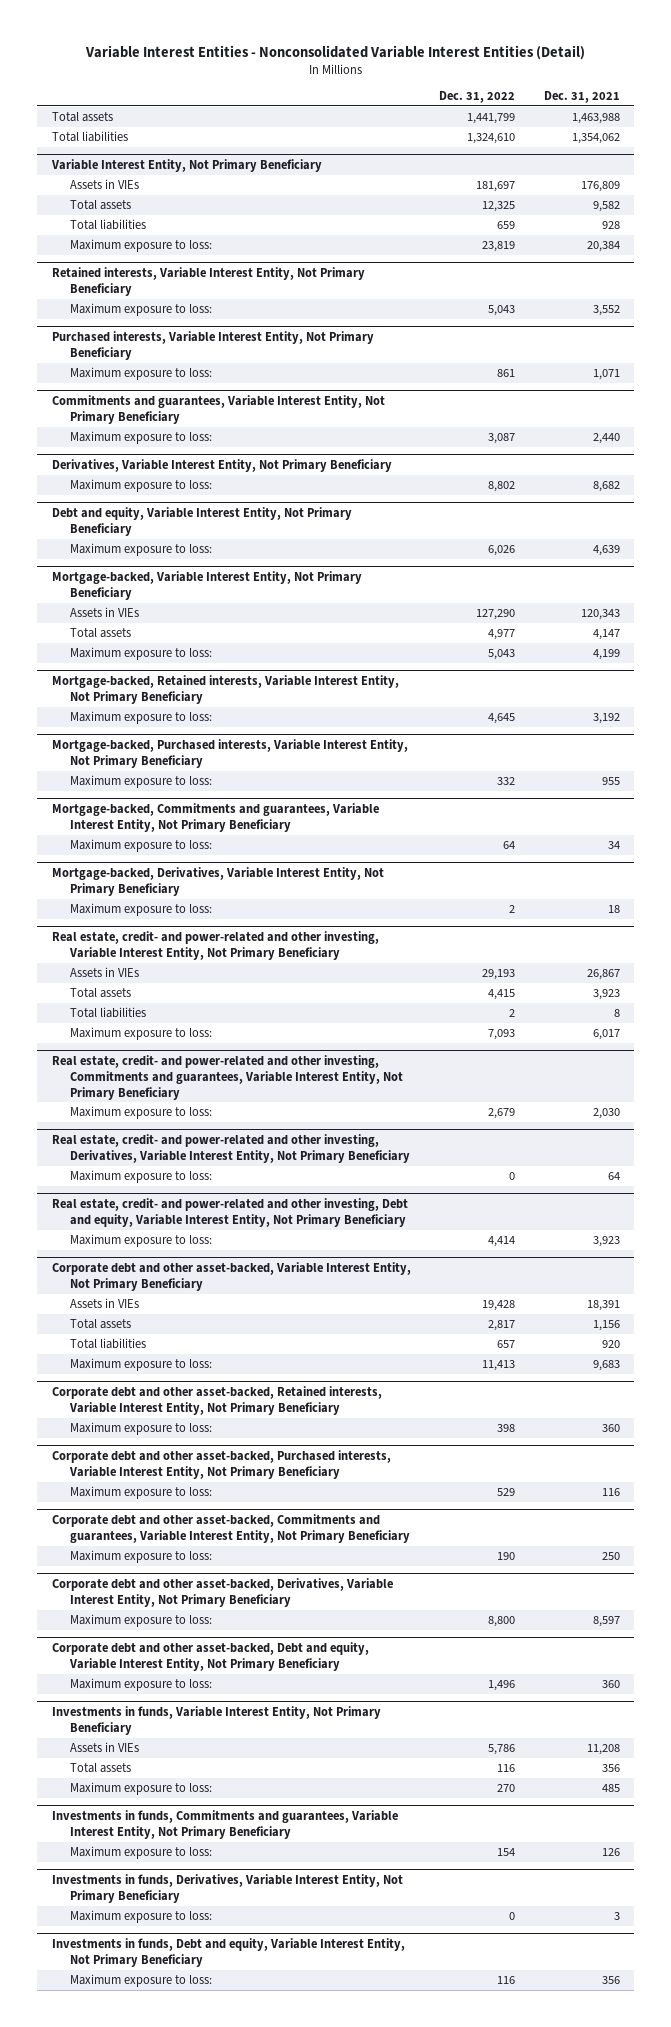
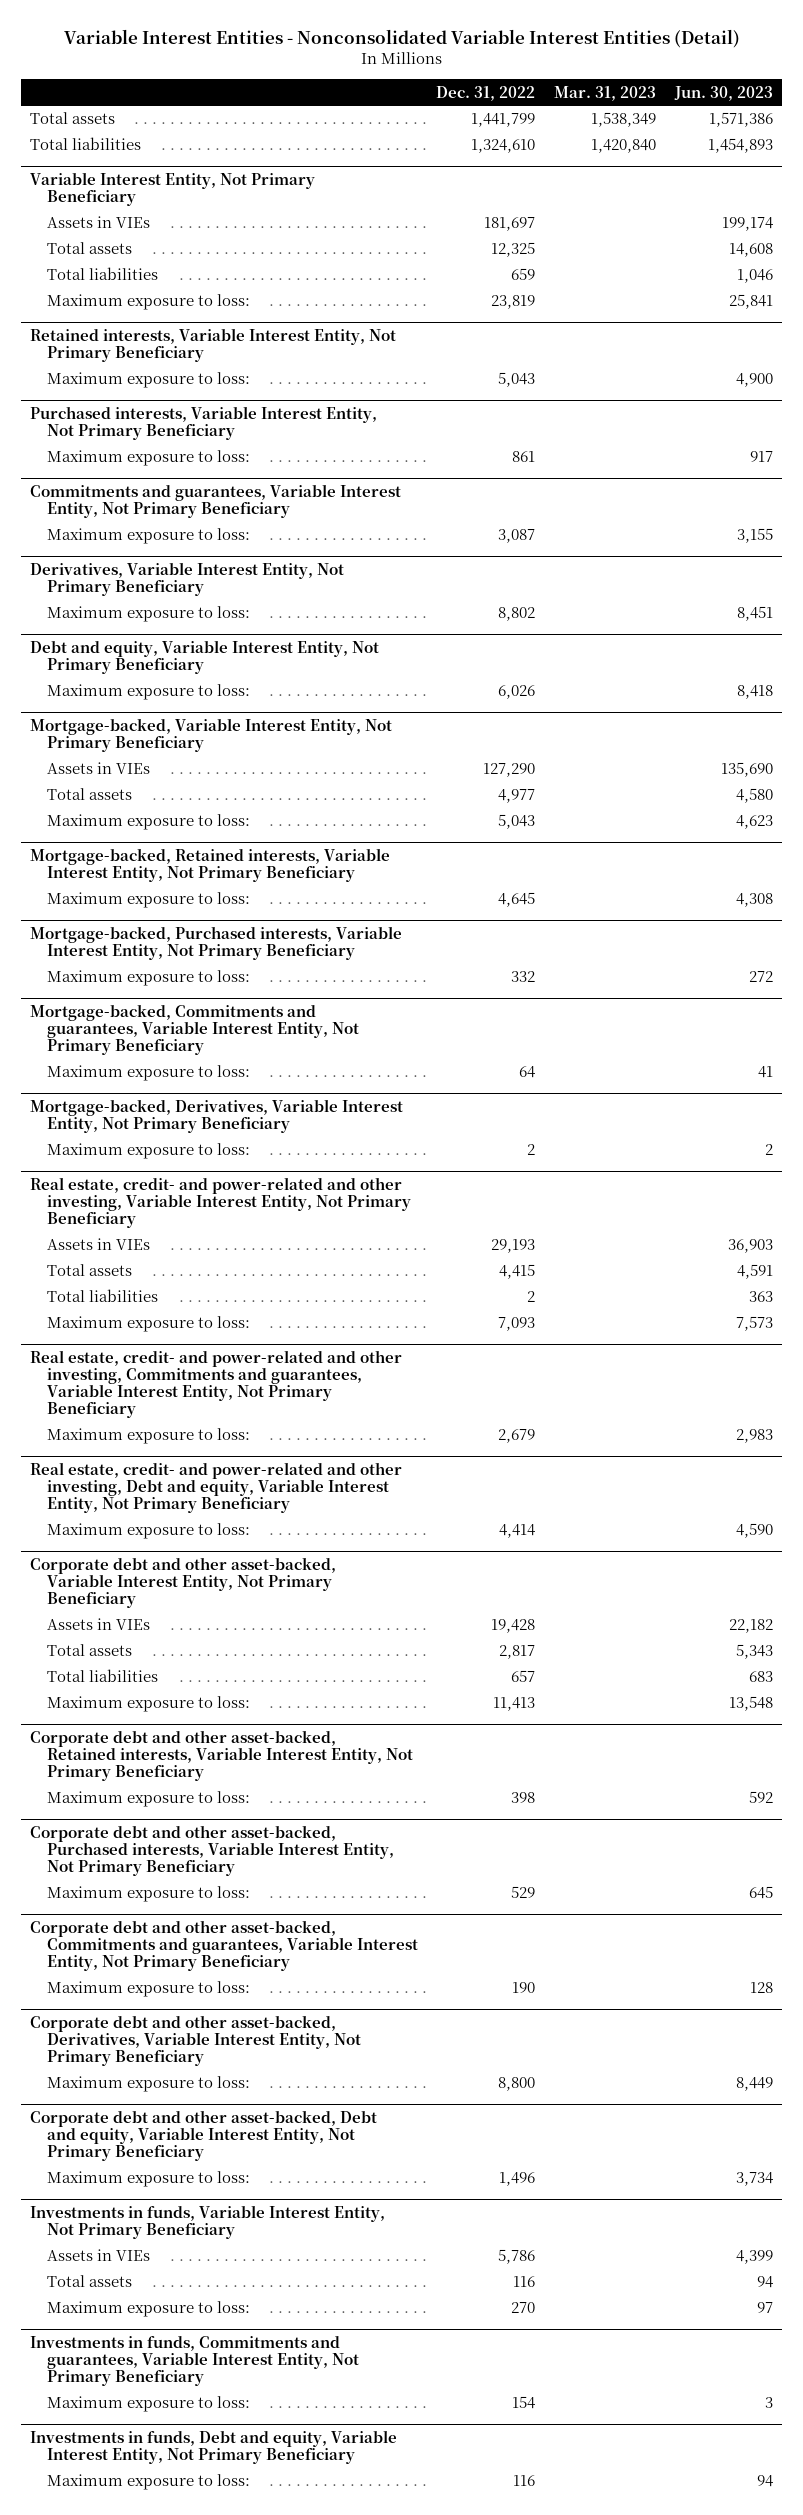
[543,91,620,104] Dec. 31, 2021 -> none
none -> [554,85,657,101] Mar. 31, 2023
none -> [673,85,773,101] Jun. 30, 2023
[51,1133,410,1163] Real estate, credit- and power-related and other investing, Derivatives, Variable Interest Entity, Not Primary Beneficiary -> none
[69,1170,212,1184] Maximum exposure to loss: -> none
[51,1873,403,1903] Investments in funds, Derivatives, Variable Interest Entity, Not Primary Beneficiary -> none
[69,1910,212,1924] Maximum exposure to loss: -> none

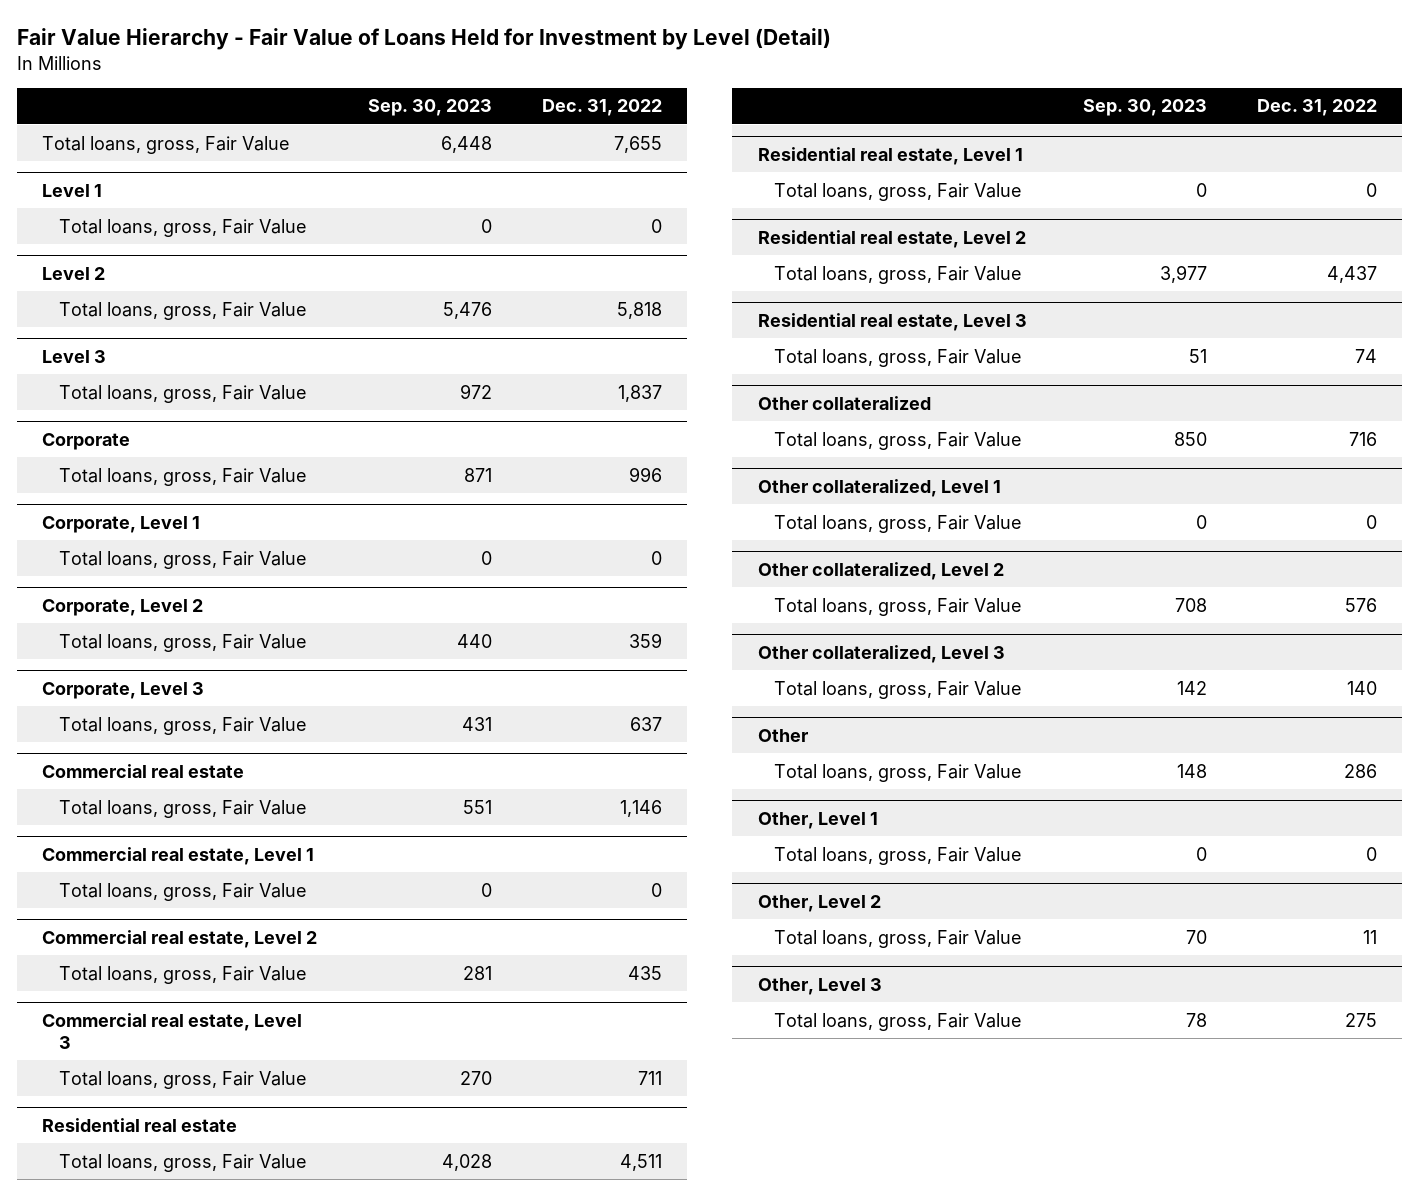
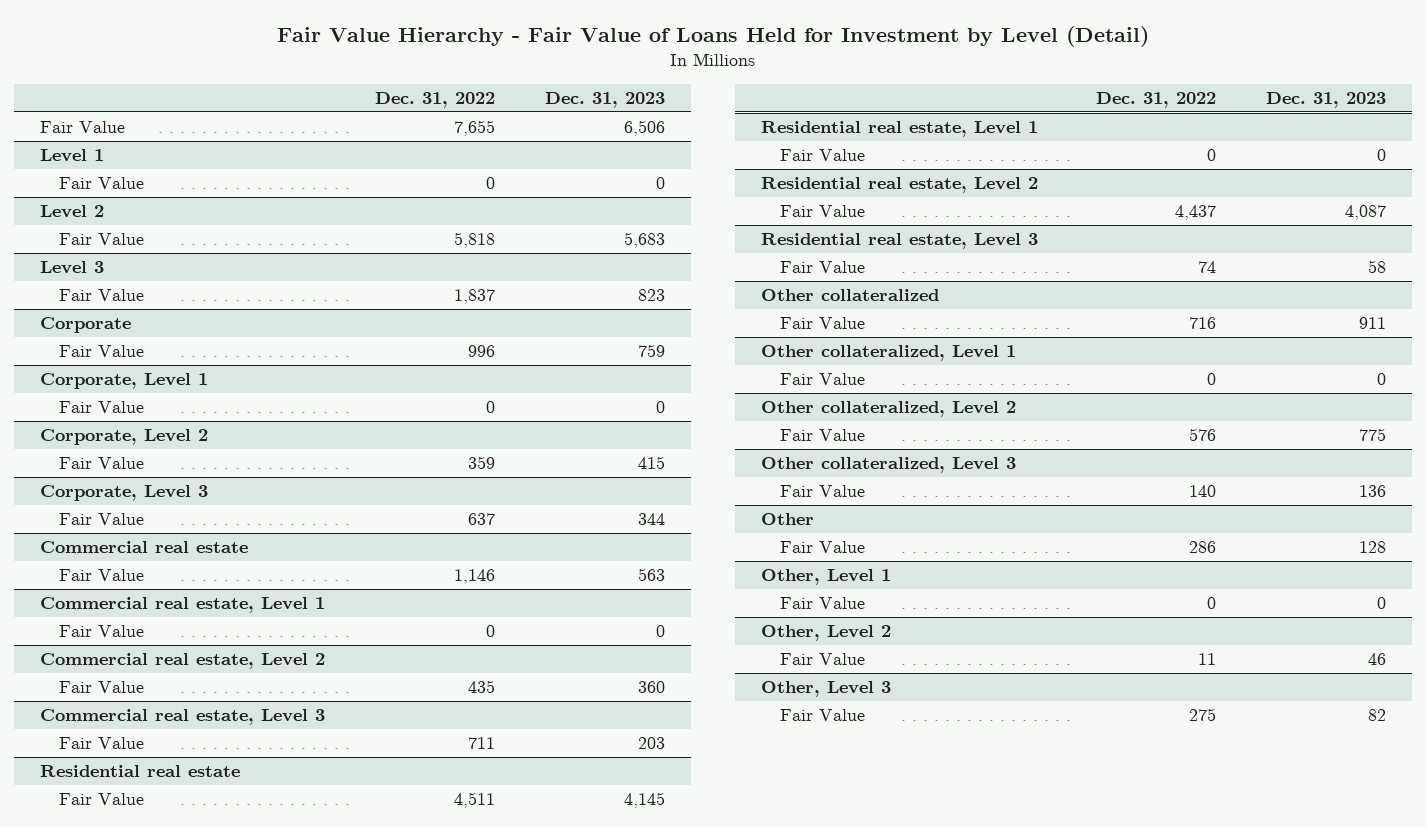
[367,99,492,117] Sep. 30, 2023 -> none
none -> [545,92,666,109] Dec. 31, 2023
[42,135,291,154] Total loans, gross, Fair Value -> [39,120,125,133] Fair Value
[58,218,307,237] Total loans, gross, Fair Value -> [58,176,144,189] Fair Value
[58,301,307,320] Total loans, gross, Fair Value -> [58,232,144,245] Fair Value
[58,384,307,403] Total loans, gross, Fair Value -> [58,288,144,301] Fair Value
[58,467,307,486] Total loans, gross, Fair Value -> [58,344,144,357] Fair Value
[58,550,307,569] Total loans, gross, Fair Value -> [58,400,144,413] Fair Value
[58,633,307,652] Total loans, gross, Fair Value -> [58,456,144,469] Fair Value
[58,716,307,735] Total loans, gross, Fair Value -> [58,512,144,525] Fair Value
[58,799,307,818] Total loans, gross, Fair Value -> [58,568,144,581] Fair Value
[58,882,307,901] Total loans, gross, Fair Value -> [58,624,144,637] Fair Value
[58,965,307,984] Total loans, gross, Fair Value -> [58,680,144,693] Fair Value
[58,1070,307,1089] Total loans, gross, Fair Value -> [58,736,144,749] Fair Value
[58,1153,307,1172] Total loans, gross, Fair Value -> [58,792,144,805] Fair Value
[774,182,1023,201] Total loans, gross, Fair Value -> [779,148,865,161] Fair Value
[774,265,1023,284] Total loans, gross, Fair Value -> [779,204,865,217] Fair Value
[774,348,1023,367] Total loans, gross, Fair Value -> [779,260,865,273] Fair Value
[774,431,1023,450] Total loans, gross, Fair Value -> [779,316,865,329] Fair Value
[774,514,1023,533] Total loans, gross, Fair Value -> [779,372,865,385] Fair Value
[774,597,1023,616] Total loans, gross, Fair Value -> [779,428,865,441] Fair Value
[774,680,1023,699] Total loans, gross, Fair Value -> [779,484,865,497] Fair Value
[774,763,1023,782] Total loans, gross, Fair Value -> [779,540,865,553] Fair Value
[774,846,1023,865] Total loans, gross, Fair Value -> [779,596,865,609] Fair Value
[774,929,1023,948] Total loans, gross, Fair Value -> [779,652,865,665] Fair Value
[774,1012,1023,1031] Total loans, gross, Fair Value -> [779,708,865,721] Fair Value

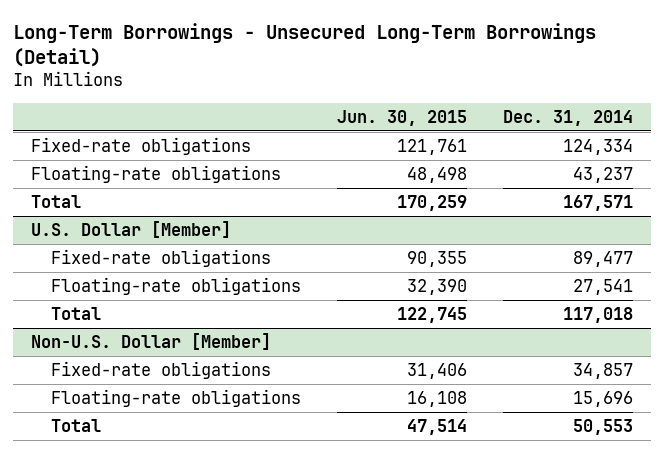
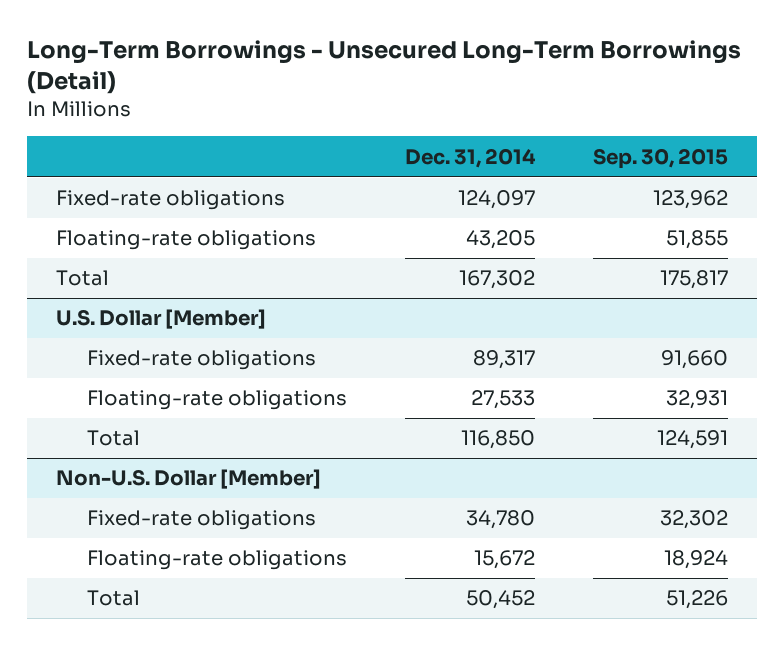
[337,109,468,126] Jun. 30, 2015 -> none
none -> [592,147,728,169] Sep. 30, 2015
[563,139,634,156] 124,334 -> [457,190,535,210] 124,097
[573,167,634,184] 43,237 -> [465,230,535,250] 43,205
[563,195,634,212] 167,571 -> [458,270,535,290] 167,302
[573,251,634,268] 89,477 -> [472,350,535,370] 89,317
[573,279,634,296] 27,541 -> [470,390,535,410] 27,533
[563,307,634,324] 117,018 -> [460,430,535,450] 116,850
[573,363,634,380] 34,857 -> [465,510,535,530] 34,780
[573,391,634,408] 15,696 -> [473,550,535,570] 15,672
[573,419,634,436] 50,553 -> [465,590,535,610] 50,452

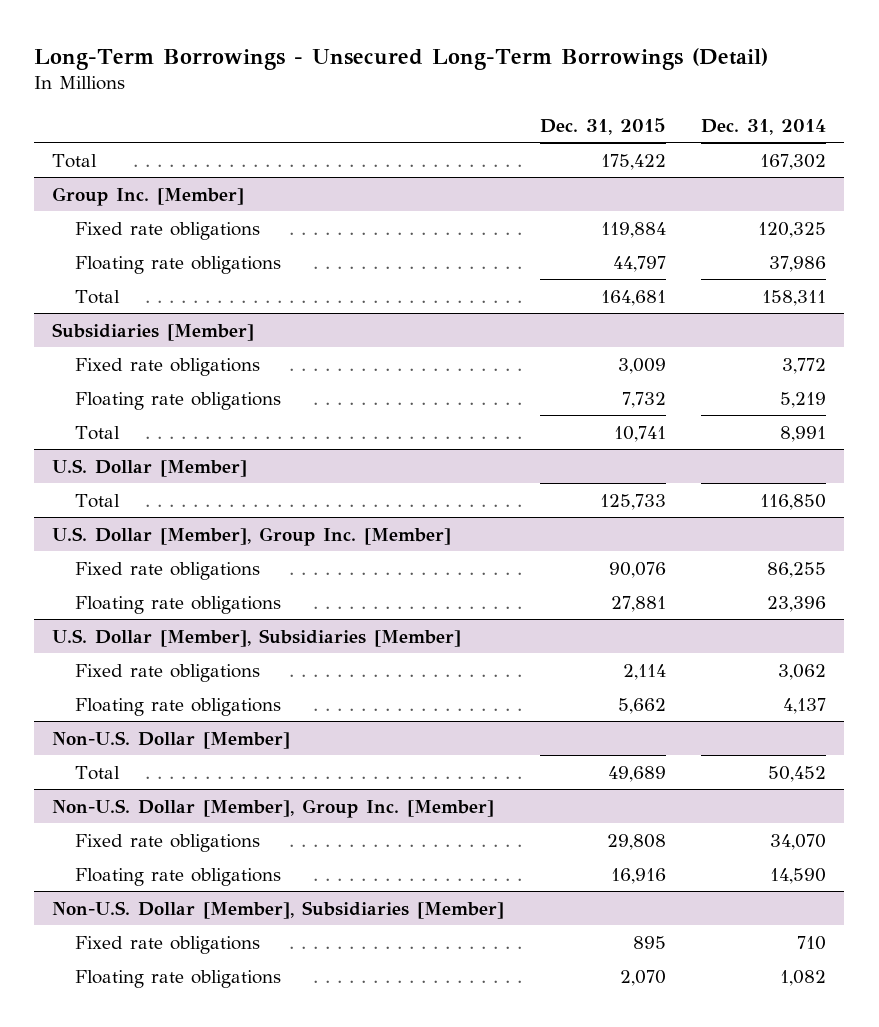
[592,147,728,169] Sep. 30, 2015 -> none
none -> [539,117,666,135] Dec. 31, 2015
[56,190,286,211] Fixed-rate obligations -> none
[56,230,317,251] Floating-rate obligations -> none
none -> [52,186,245,206] Group Inc. [Member]
none -> [75,221,261,240] Fixed rate obligations
none -> [75,255,282,274] Floating rate obligations
none -> [75,289,121,304] Total
none -> [52,322,255,341] Subsidiaries [Member]
none -> [75,357,261,376] Fixed rate obligations
none -> [75,391,282,410] Floating rate obligations
none -> [75,425,121,440] Total
[86,350,316,371] Fixed-rate obligations -> none
[86,390,347,411] Floating-rate obligations -> none
none -> [52,526,452,546] U.S. Dollar [Member], Group Inc. [Member]
none -> [75,561,261,580] Fixed rate obligations
none -> [75,595,282,614] Floating rate obligations
none -> [52,628,462,647] U.S. Dollar [Member], Subsidiaries [Member]
none -> [75,663,261,682] Fixed rate obligations
none -> [75,697,282,716] Floating rate obligations
[86,510,316,531] Fixed-rate obligations -> none
[86,550,347,571] Floating-rate obligations -> none
none -> [52,798,495,818] Non-U.S. Dollar [Member], Group Inc. [Member]
none -> [75,833,261,852] Fixed rate obligations
none -> [75,867,282,886] Floating rate obligations
none -> [52,900,505,919] Non-U.S. Dollar [Member], Subsidiaries [Member]
none -> [75,935,261,954] Fixed rate obligations
none -> [75,969,282,988] Floating rate obligations

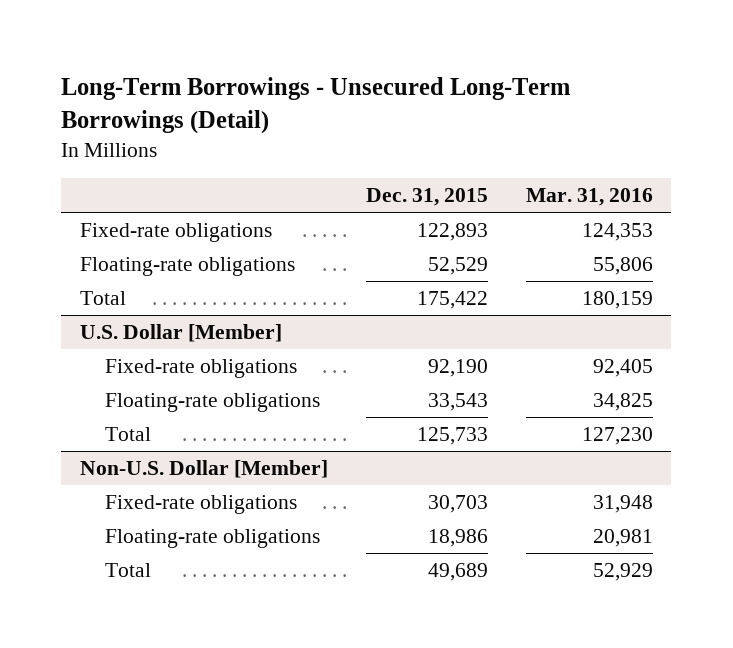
[701,118,827,135] Dec. 31, 2014 -> none
none -> [525,188,653,207] Mar. 31, 2016
none -> [80,222,273,242] Fixed-rate obligations
none -> [80,256,296,276] Floating-rate obligations
[52,186,245,206] Group Inc. [Member] -> none
[75,221,261,240] Fixed rate obligations -> none
[75,255,282,274] Floating rate obligations -> none
[75,289,121,304] Total -> none
[52,322,255,341] Subsidiaries [Member] -> none
[75,357,261,376] Fixed rate obligations -> none
[75,391,282,410] Floating rate obligations -> none
[75,425,121,440] Total -> none
none -> [105,358,298,378] Fixed-rate obligations
none -> [105,392,321,412] Floating-rate obligations
[52,526,452,546] U.S. Dollar [Member], Group Inc. [Member] -> none
[75,561,261,580] Fixed rate obligations -> none
[75,595,282,614] Floating rate obligations -> none
[52,628,462,647] U.S. Dollar [Member], Subsidiaries [Member] -> none
[75,663,261,682] Fixed rate obligations -> none
[75,697,282,716] Floating rate obligations -> none
none -> [105,494,298,514] Fixed-rate obligations
none -> [105,528,321,548] Floating-rate obligations
[52,798,495,818] Non-U.S. Dollar [Member], Group Inc. [Member] -> none
[75,833,261,852] Fixed rate obligations -> none
[75,867,282,886] Floating rate obligations -> none
[52,900,505,919] Non-U.S. Dollar [Member], Subsidiaries [Member] -> none
[75,935,261,954] Fixed rate obligations -> none
[75,969,282,988] Floating rate obligations -> none

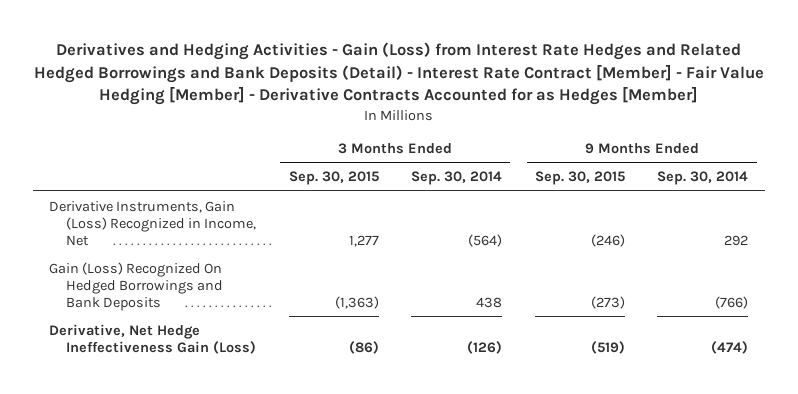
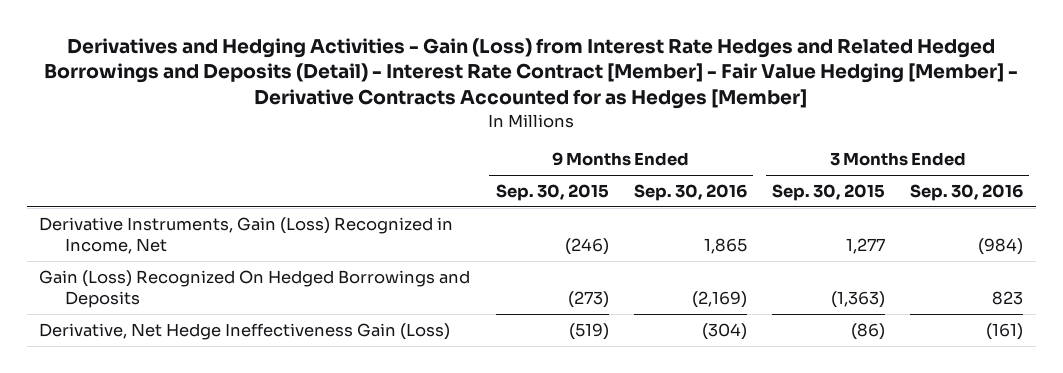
[33,42,764,106] Derivatives and Hedging Activities - Gain (Loss) from Interest Rate Hedges and Related Hedged Borrowings and Bank Deposits (Detail) - Interest Rate Contract [Member] - Fair Value Hedging [Member] - Derivative Contracts Accounted for as Hedges [Member] -> [44,37,1019,110] Derivatives and Hedging Activities - Gain (Loss) from Interest Rate Hedges and Related Hedged Borrowings and Deposits (Detail) - Interest Rate Contract [Member] - Fair Value Hedging [Member] - Derivative Contracts Accounted for as Hedges [Member]
[411,171,503,186] Sep. 30, 2014 -> none
[657,171,749,186] Sep. 30, 2014 -> none
none -> [633,184,747,202] Sep. 30, 2016
none -> [910,184,1024,202] Sep. 30, 2016
[49,261,224,311] Gain (Loss) Recognized On Hedged Borrowings and Bank Deposits -> [39,270,471,308] Gain (Loss) Recognized On Hedged Borrowings and Deposits

